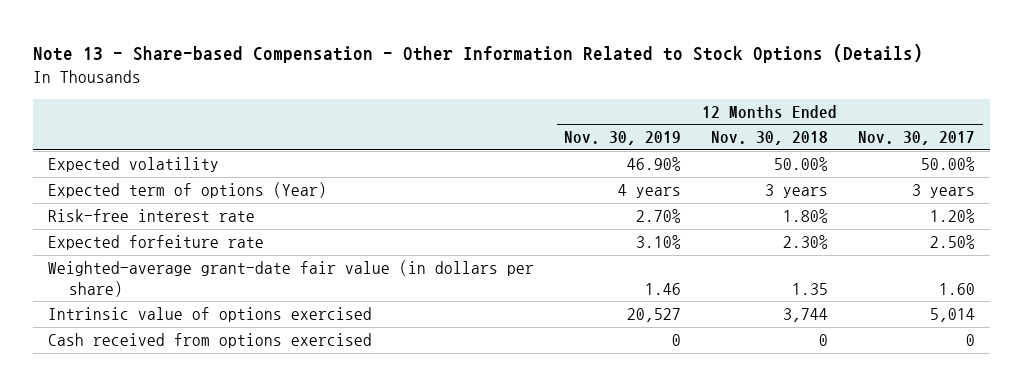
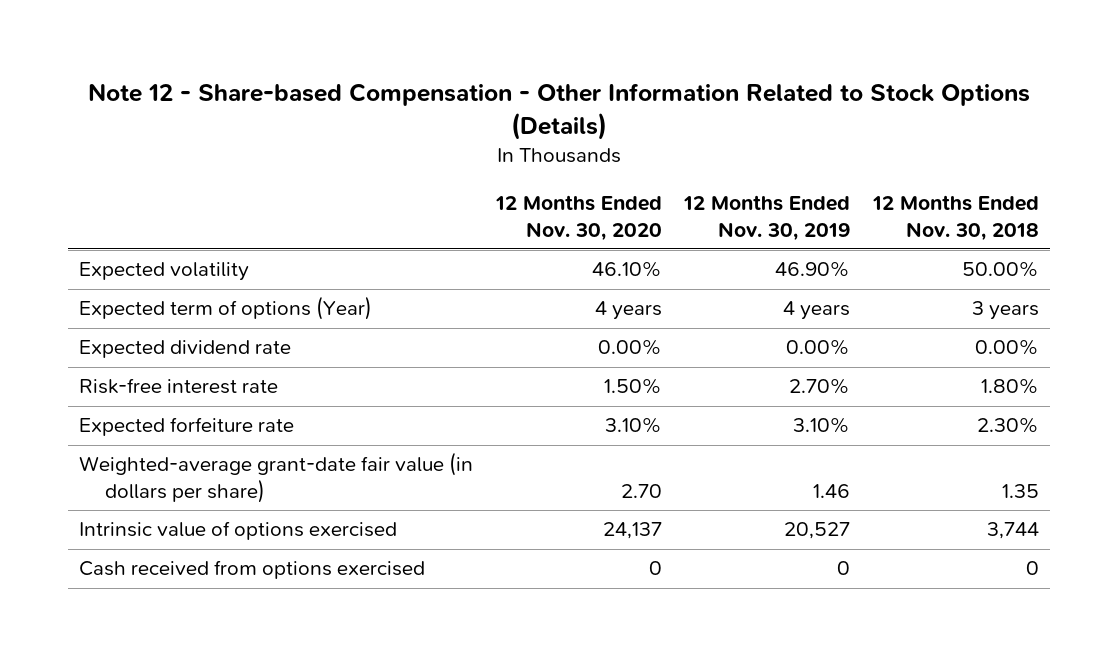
[33,44,924,64] Note 13 - Share-based Compensation - Other Information Related to Stock Options (Details) -> [88,82,1031,140] Note 12 - Share-based Compensation - Other Information Related to Stock Options (Details)
[858,131,976,146] Nov. 30, 2017 -> none
none -> [494,194,662,241] 12 Months Ended Nov. 30, 2020
none -> [79,340,292,359] Expected dividend rate

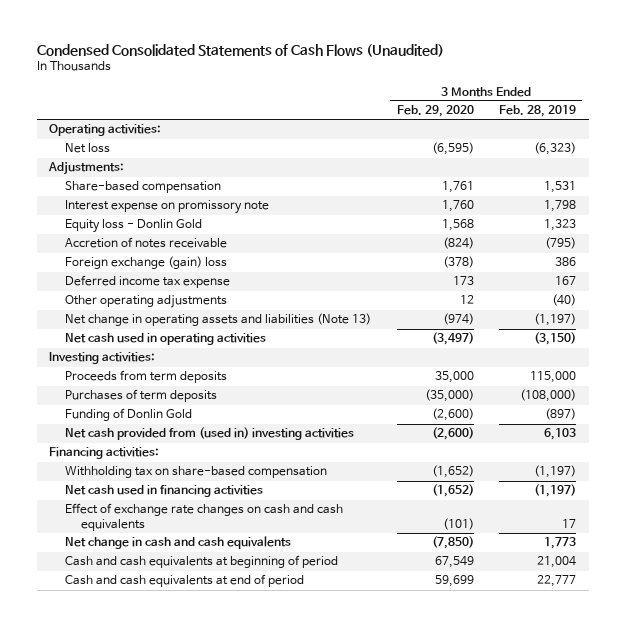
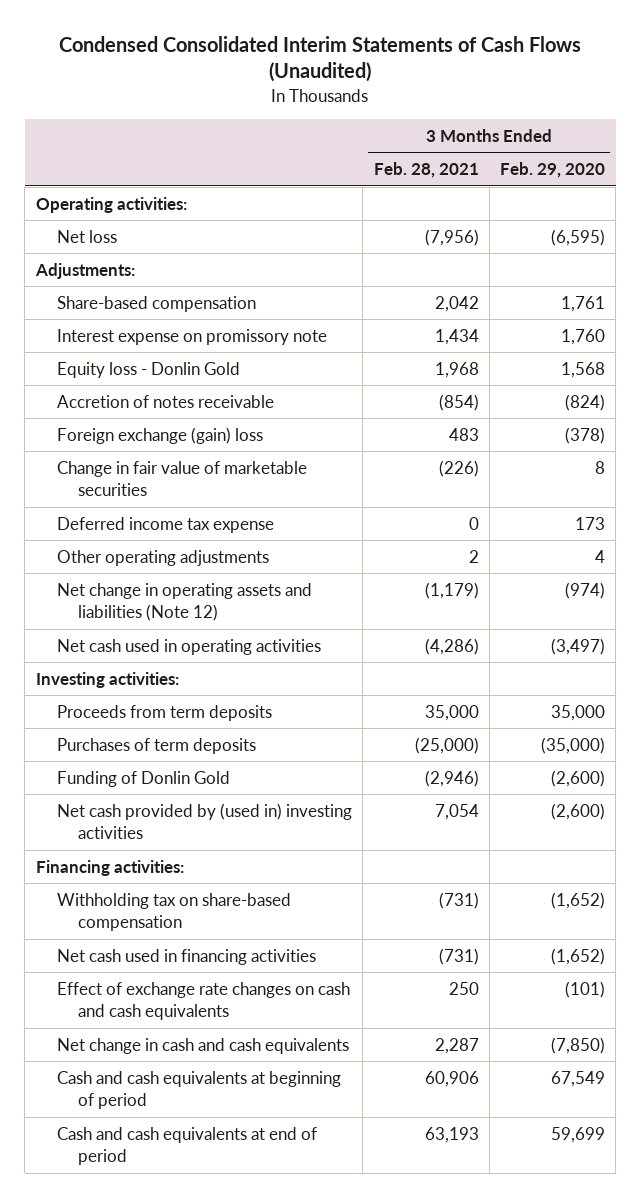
[36,43,444,57] Condensed Consolidated Statements of Cash Flows (Unaudited) -> [59,35,582,83] Condensed Consolidated Interim Statements of Cash Flows (Unaudited)
[498,105,576,118] Feb. 28, 2019 -> none
none -> [373,162,479,179] Feb. 28, 2021
none -> [57,460,308,497] Change in fair value of marketable securities
[459,295,474,305] 12 -> [595,549,606,563] 4
[65,313,372,327] Net change in operating assets and liabilities (Note 13) -> [57,582,313,622] Net change in operating assets and liabilities (Note 12)
[65,427,355,441] Net cash provided from (used in) investing activities -> [57,802,353,840] Net cash provided by (used in) investing activities

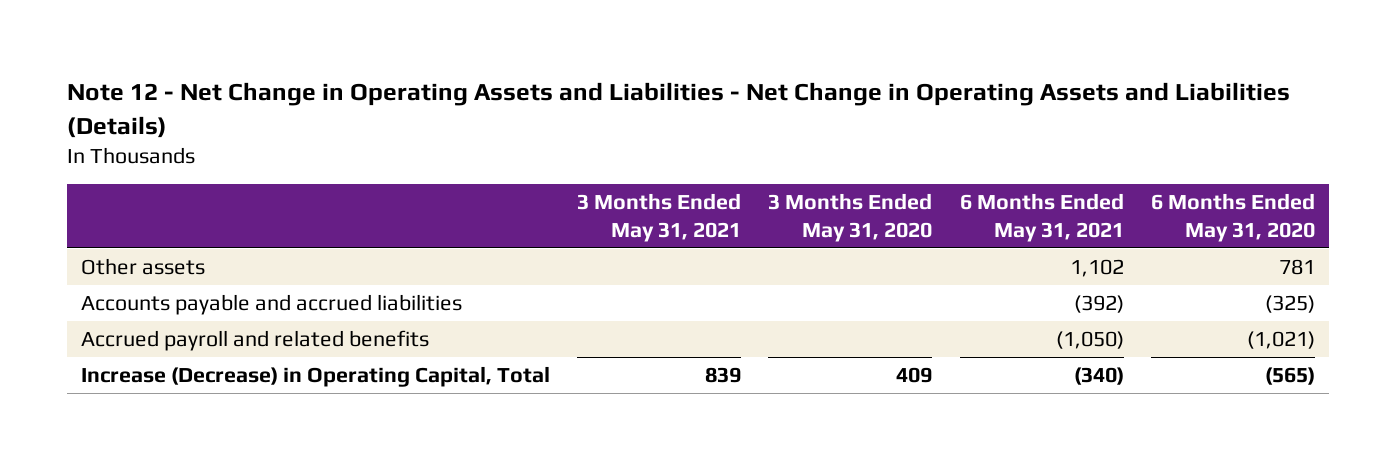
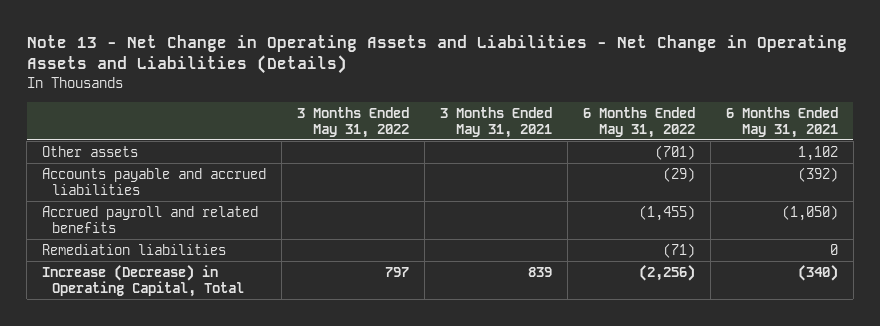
[67,82,1291,138] Note 12 - Net Change in Operating Assets and Liabilities - Net Change in Operating Assets and Liabilities (Details) -> [26,34,847,75] Note 13 - Net Change in Operating Assets and Liabilities - Net Change in Operating Assets and Liabilities (Details)
[768,193,933,242] 3 Months Ended May 31, 2020 -> none
[1150,193,1315,242] 6 Months Ended May 31, 2020 -> none
none -> [296,106,409,138] 3 Months Ended May 31, 2022
none -> [582,106,695,138] 6 Months Ended May 31, 2022
none -> [42,243,227,255] Remediation liabilities

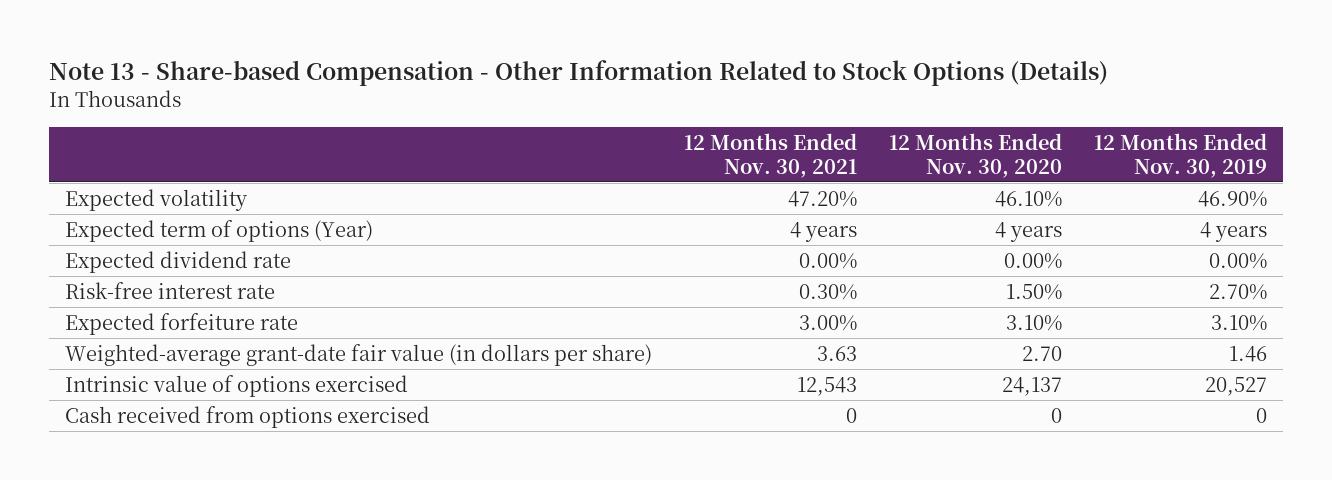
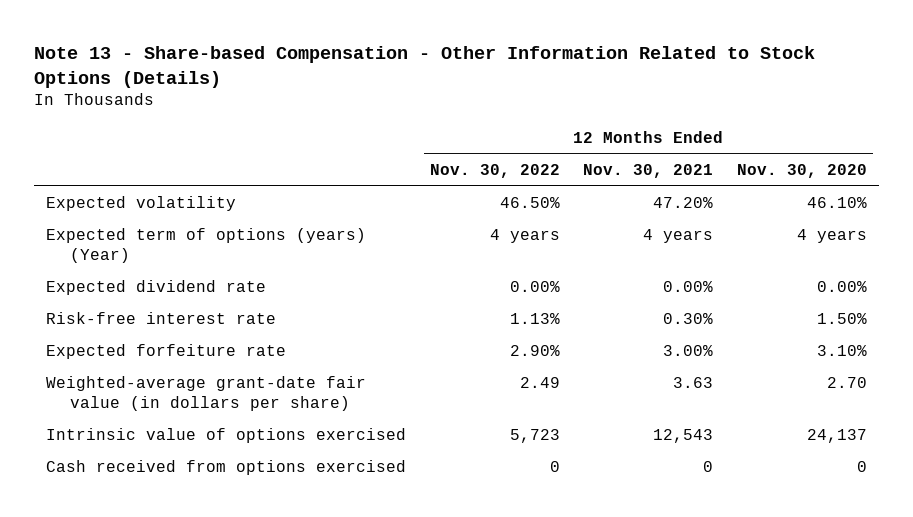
[1094,132,1268,178] 12 Months Ended Nov. 30, 2019 -> none
none -> [429,164,560,179] Nov. 30, 2022
[64,219,373,242] Expected term of options (Year) -> [46,228,367,264] Expected term of options (years) (Year)

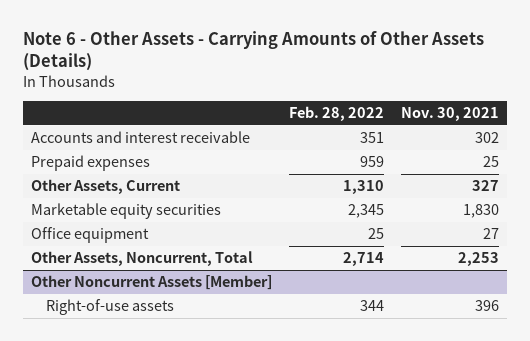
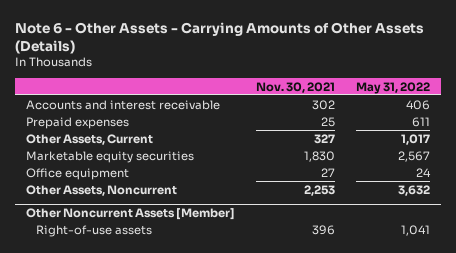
[288,106,384,122] Feb. 28, 2022 -> none
none -> [356,81,431,94] May 31, 2022
[31,251,254,267] Other Assets, Noncurrent, Total -> [25,184,177,196] Other Assets, Noncurrent

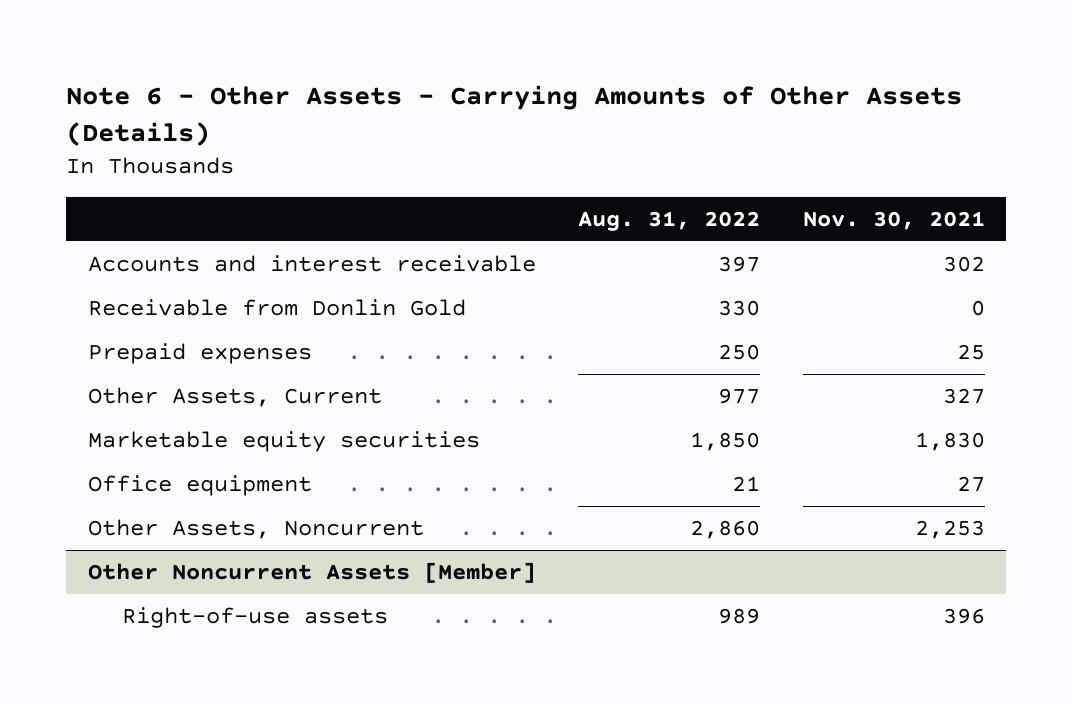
[356,81,431,94] May 31, 2022 -> none
none -> [578,210,761,231] Aug. 31, 2022
none -> [87,299,466,317] Receivable from Donlin Gold

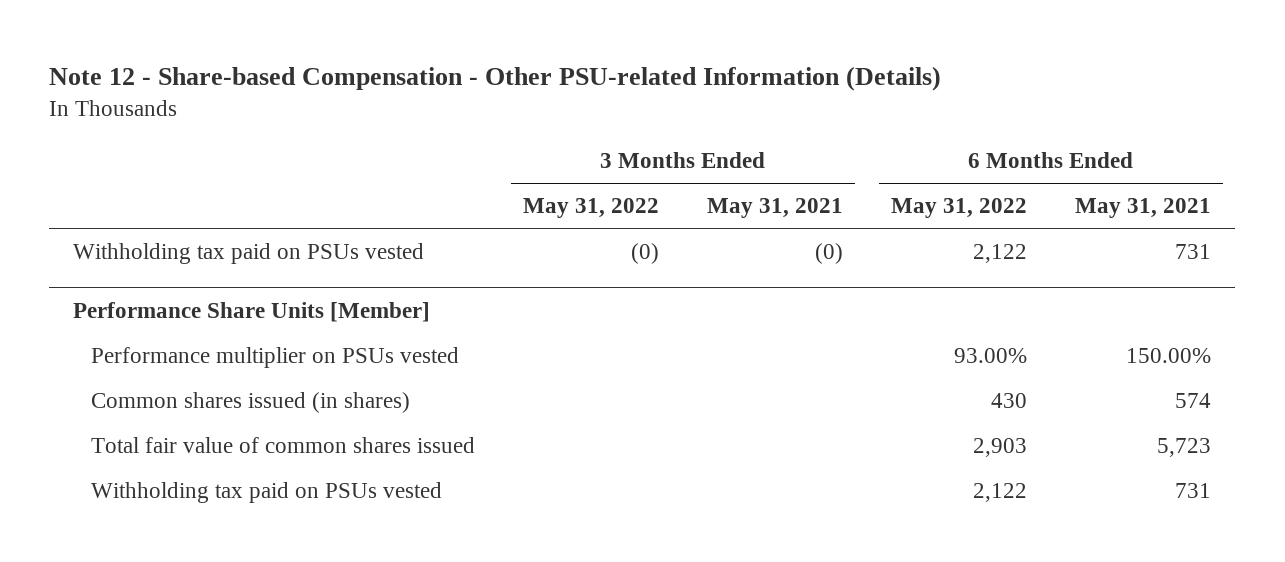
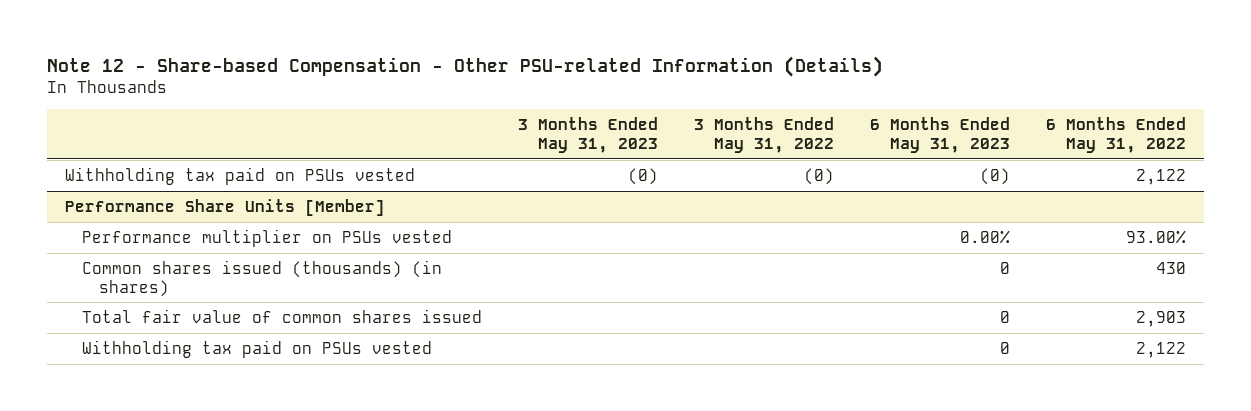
[707,198,844,219] May 31, 2021 -> none
[1075,198,1212,219] May 31, 2021 -> none
none -> [518,117,659,153] 3 Months Ended May 31, 2023
none -> [870,117,1011,153] 6 Months Ended May 31, 2023
[90,391,410,413] Common shares issued (in shares) -> [82,260,443,297] Common shares issued (thousands) (in shares)

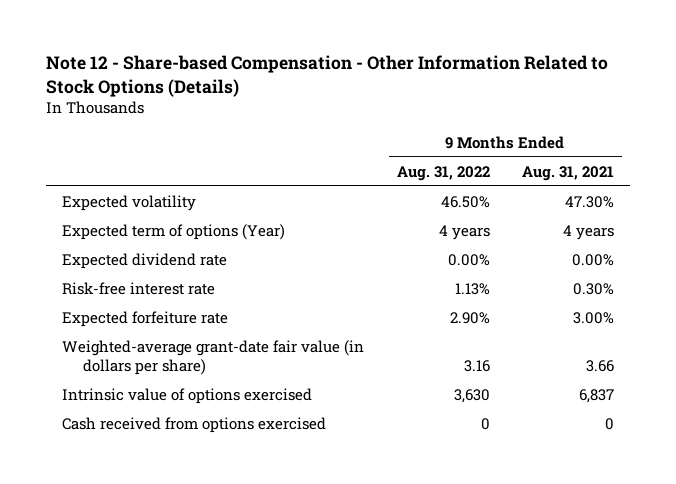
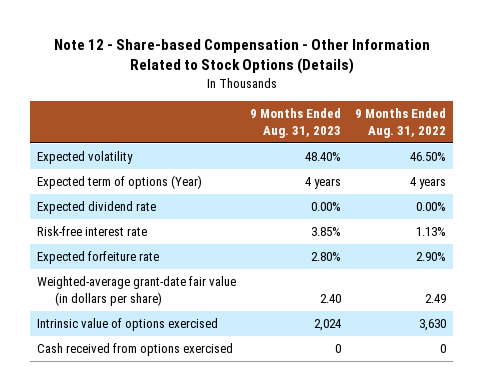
[522,165,615,181] Aug. 31, 2021 -> none
none -> [250,108,342,138] 9 Months Ended Aug. 31, 2023
[463,359,490,372] 3.16 -> [425,293,447,303] 2.49

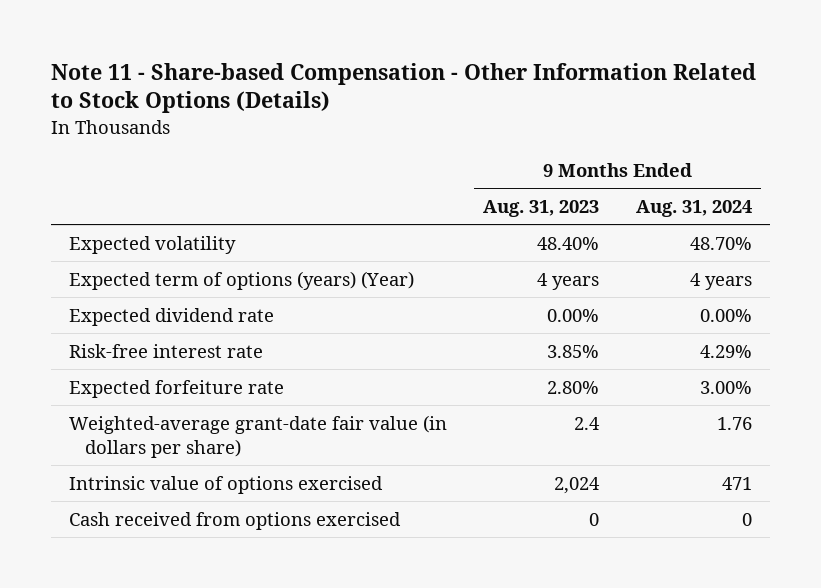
[53,39,430,75] Note 12 - Share-based Compensation - Other Information Related to Stock Options (Details) -> [50,62,756,114] Note 11 - Share-based Compensation - Other Information Related to Stock Options (Details)
[355,108,447,138] 9 Months Ended Aug. 31, 2022 -> none
none -> [635,199,752,217] Aug. 31, 2024
[36,175,202,190] Expected term of options (Year) -> [68,270,414,290] Expected term of options (years) (Year)
[320,293,342,303] 2.40 -> [574,416,601,430] 2.4

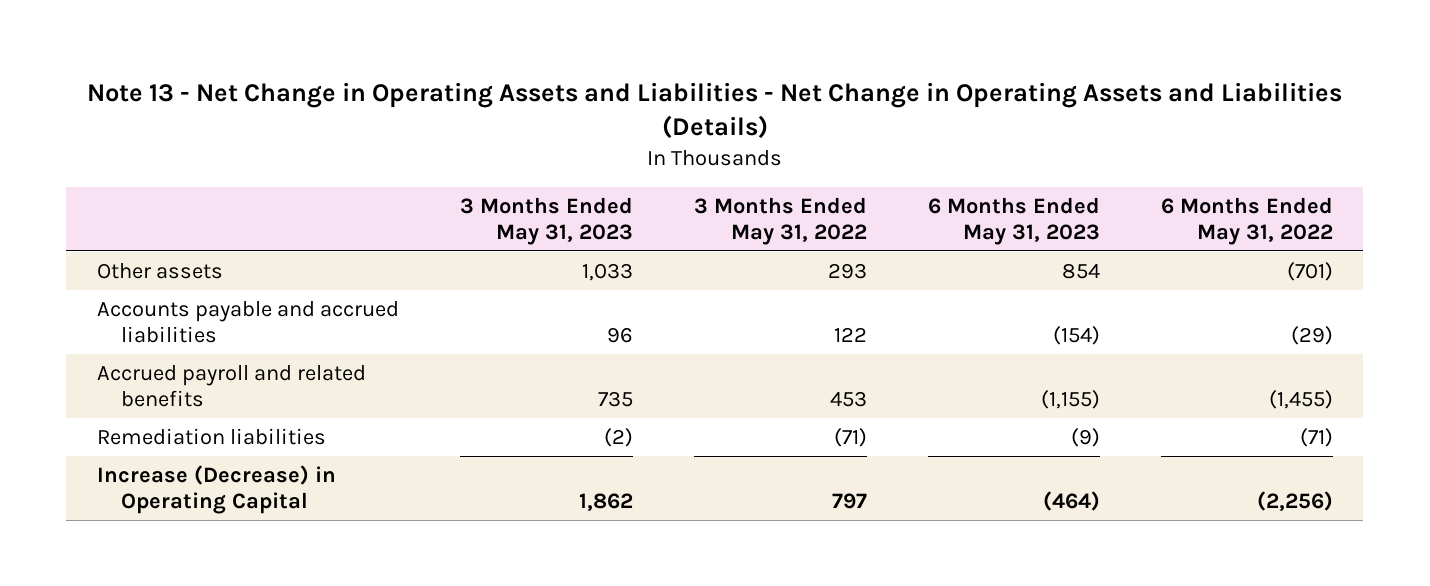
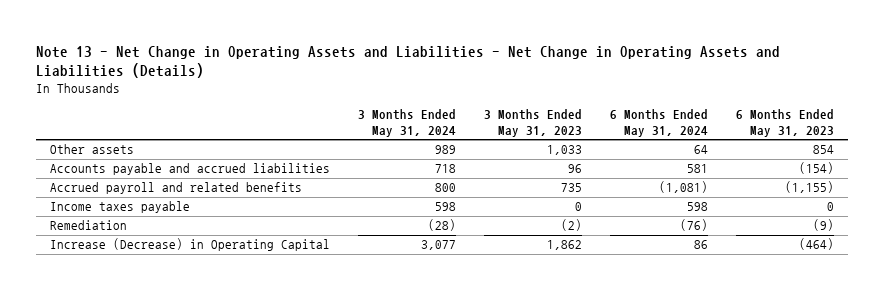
[693,196,867,245] 3 Months Ended May 31, 2022 -> none
[1160,196,1333,245] 6 Months Ended May 31, 2022 -> none
none -> [358,109,457,138] 3 Months Ended May 31, 2024
none -> [610,109,709,138] 6 Months Ended May 31, 2024
none -> [50,201,191,214] Income taxes payable
[96,427,326,445] Remediation liabilities -> [50,220,128,231] Remediation

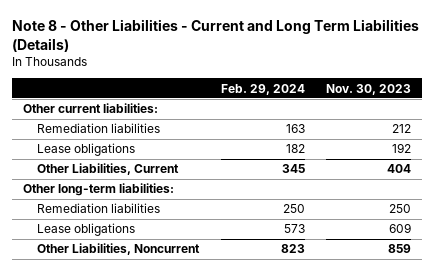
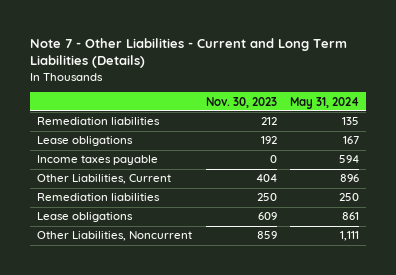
[11,18,419,52] Note 8 - Other Liabilities - Current and Long Term Liabilities (Details) -> [30,37,348,69] Note 7 - Other Liabilities - Current and Long Term Liabilities (Details)
[220,83,305,95] Feb. 29, 2024 -> none
none -> [290,96,360,109] May 31, 2024
[22,103,158,114] Other current liabilities: -> none
none -> [36,155,158,166] Income taxes payable
[22,183,174,197] Other long-term liabilities: -> none

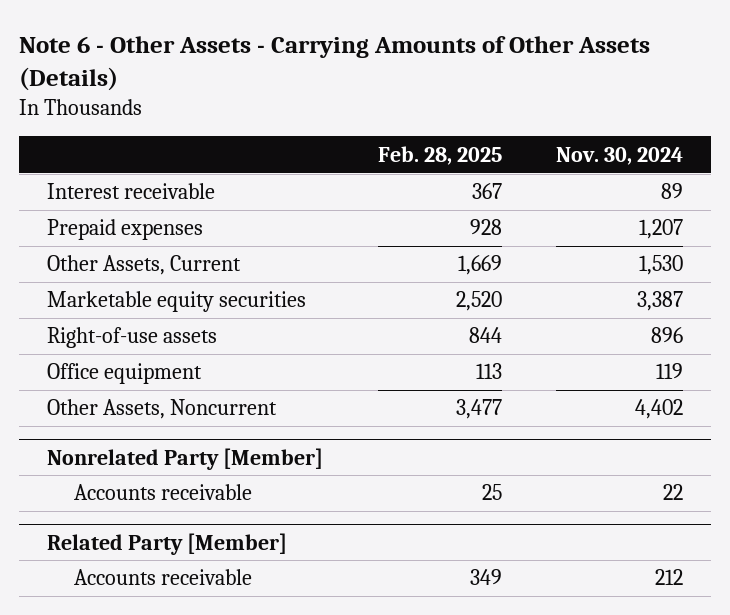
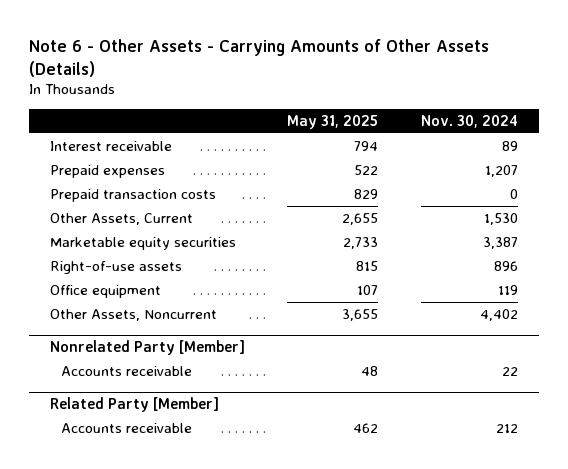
[377,145,502,165] Feb. 28, 2025 -> none
none -> [287,114,379,129] May 31, 2025
none -> [49,188,216,202] Prepaid transaction costs

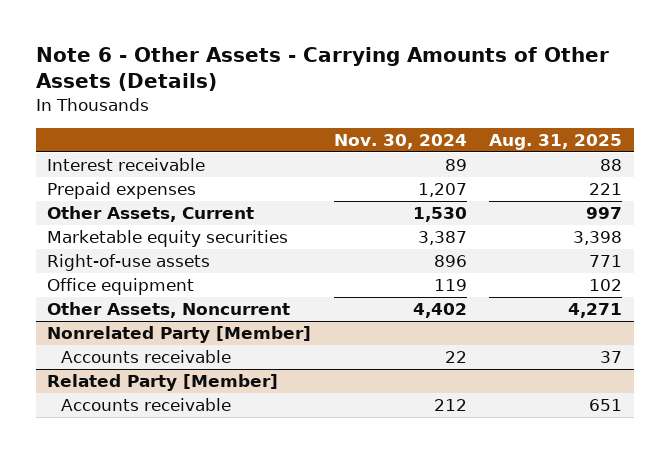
[287,114,379,129] May 31, 2025 -> none
none -> [489,133,623,150] Aug. 31, 2025
[49,188,216,202] Prepaid transaction costs -> none

